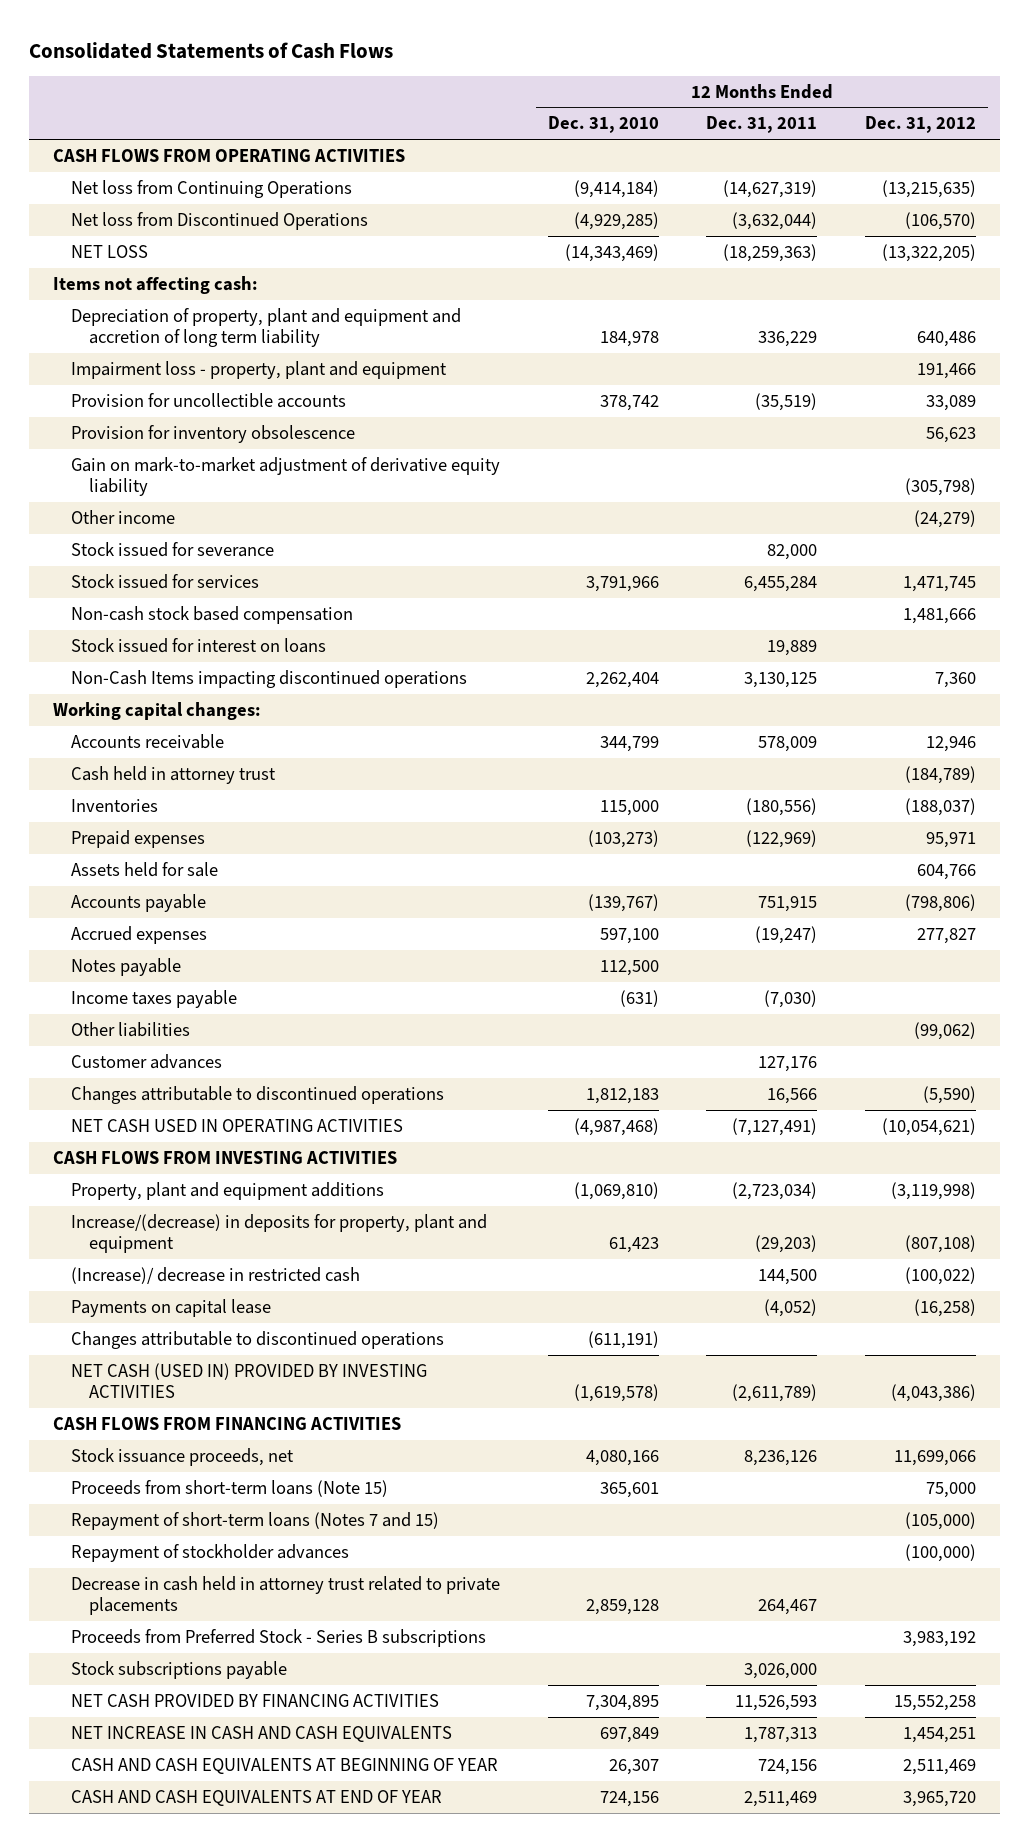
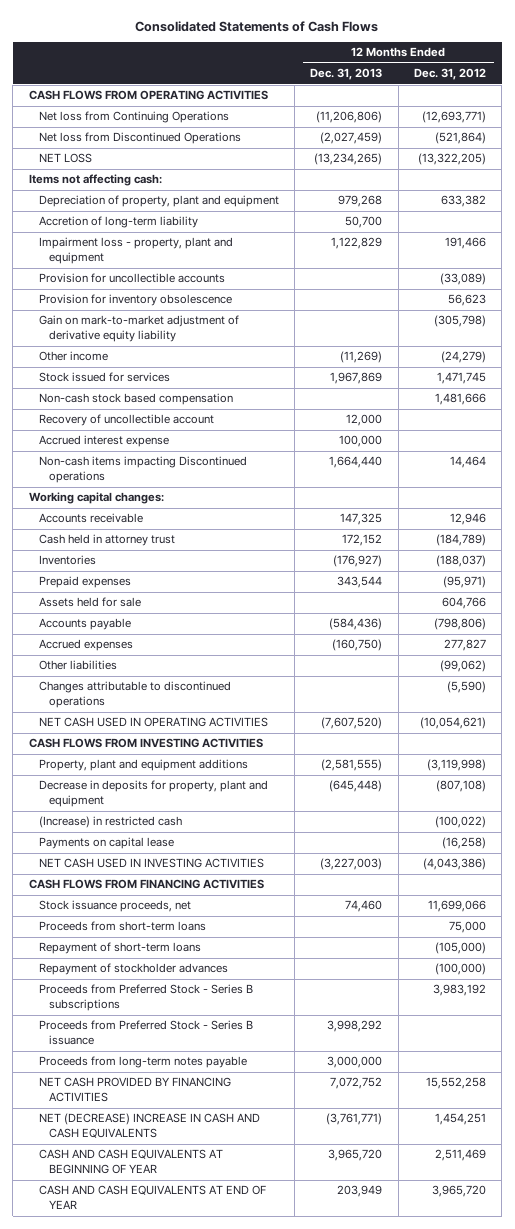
[547,116,659,134] Dec. 31, 2010 -> none
[706,116,818,134] Dec. 31, 2011 -> none
none -> [310,68,383,81] Dec. 31, 2013
[882,179,977,198] (13,215,635) -> [422,111,487,124] (12,693,771)
[905,211,977,230] (106,570) -> [435,132,487,145] (521,864)
[70,307,461,348] Depreciation of property, plant and equipment and accretion of long term liability -> [38,195,279,208] Depreciation of property, plant and equipment
[917,331,977,348] 640,486 -> [441,195,487,208] 633,382
none -> [38,216,198,229] Accretion of long-term liability
[926,394,977,411] 33,089 -> [440,273,487,286] (33,089)
[70,541,274,557] Stock issued for severance -> none
[70,637,326,653] Stock issued for interest on loans -> none
none -> [38,414,214,427] Recovery of uncollectible account
none -> [38,435,169,448] Accrued interest expense
[70,669,467,688] Non-Cash Items impacting discontinued operations -> [38,456,247,484] Non-cash items impacting Discontinued operations
[935,671,977,688] 7,360 -> [450,456,487,469] 14,464
[926,831,977,848] 95,971 -> [443,576,487,589] (95,971)
[70,957,181,976] Notes payable -> none
[70,989,237,1008] Income taxes payable -> none
[70,1053,222,1069] Customer advances -> none
[70,1213,487,1254] Increase/(decrease) in deposits for property, plant and equipment -> [38,780,268,808] Decrease in deposits for property, plant and equipment
[70,1266,360,1284] (Increase)/ decrease in restricted cash -> [38,816,182,829] (Increase) in restricted cash
[70,1330,444,1349] Changes attributable to discontinued operations -> none
[70,1362,427,1399] NET CASH (USED IN) PROVIDED BY INVESTING ACTIVITIES -> [38,858,264,869] NET CASH USED IN INVESTING ACTIVITIES
[70,1479,388,1497] Proceeds from short-term loans (Note 15) -> [38,921,206,932] Proceeds from short-term loans
[70,1511,439,1530] Repayment of short-term loans (Notes 7 and 15) -> [38,942,201,955] Repayment of short-term loans
[70,1575,500,1616] Decrease in cash held in attorney trust related to private placements -> none
[70,1660,287,1679] Stock subscriptions payable -> none
none -> [38,1020,253,1046] Proceeds from Preferred Stock - Series B issuance
none -> [38,1056,247,1069] Proceeds from long-term notes payable
[70,1725,452,1742] NET INCREASE IN CASH AND CASH EQUIVALENTS -> [38,1113,260,1139] NET (DECREASE) INCREASE IN CASH AND CASH EQUIVALENTS

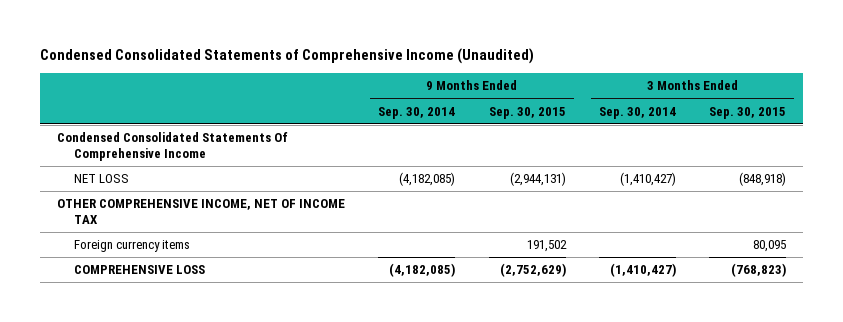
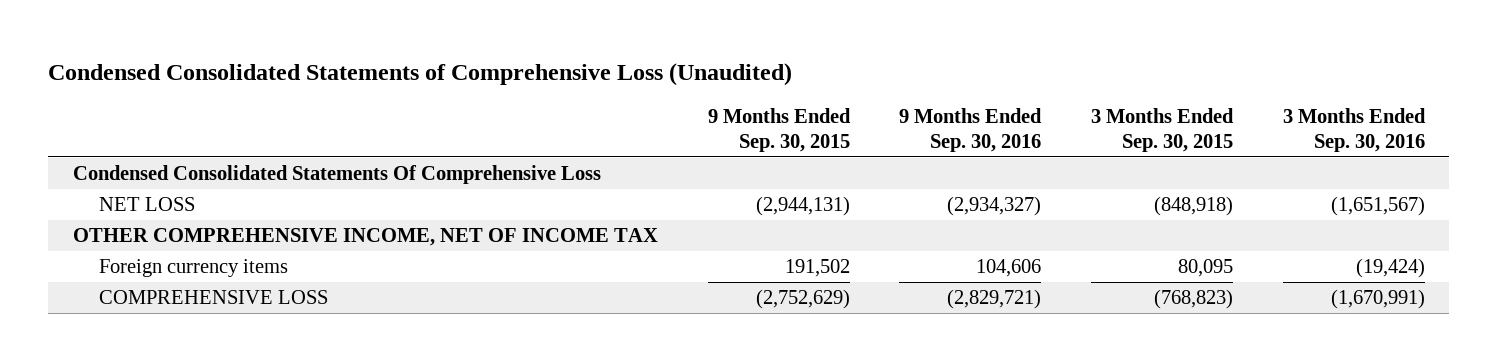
[40,48,535,65] Condensed Consolidated Statements of Comprehensive Income (Unaudited) -> [48,63,793,87] Condensed Consolidated Statements of Comprehensive Loss (Unaudited)
[378,106,456,119] Sep. 30, 2014 -> none
[598,106,676,119] Sep. 30, 2014 -> none
none -> [899,108,1043,152] 9 Months Ended Sep. 30, 2016
none -> [1282,108,1426,152] 3 Months Ended Sep. 30, 2016
[57,132,289,161] Condensed Consolidated Statements Of Comprehensive Income -> [73,165,602,185] Condensed Consolidated Statements Of Comprehensive Loss

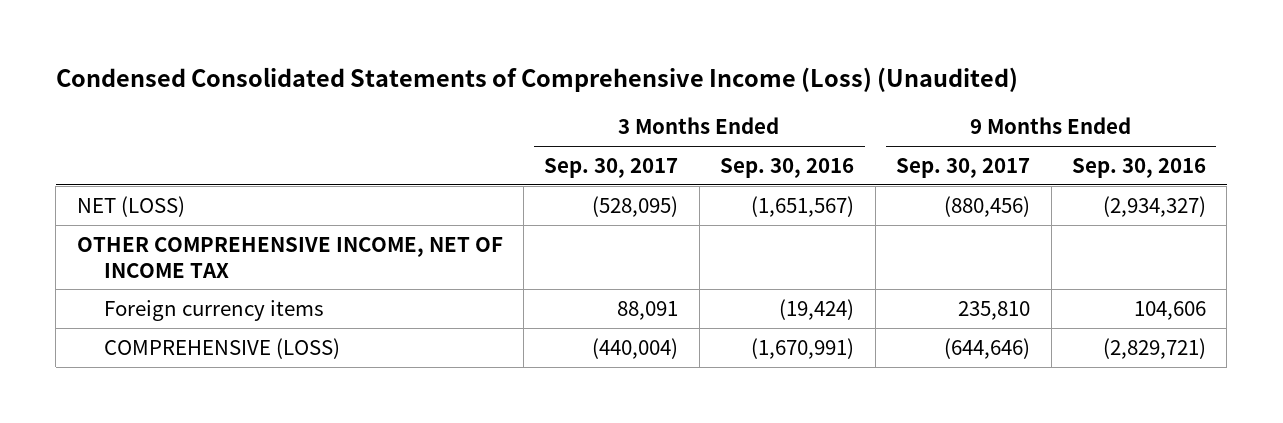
[48,63,793,87] Condensed Consolidated Statements of Comprehensive Loss (Unaudited) -> [55,67,1018,93] Condensed Consolidated Statements of Comprehensive Income (Loss) (Unaudited)
[707,108,851,152] 9 Months Ended Sep. 30, 2015 -> none
[1090,108,1234,152] 3 Months Ended Sep. 30, 2015 -> none
none -> [544,157,679,178] Sep. 30, 2017
none -> [896,157,1031,178] Sep. 30, 2017
[73,165,602,185] Condensed Consolidated Statements Of Comprehensive Loss -> none
[98,197,195,212] NET LOSS -> [76,195,185,217] NET (LOSS)
[98,290,328,305] COMPREHENSIVE LOSS -> [103,337,340,359] COMPREHENSIVE (LOSS)

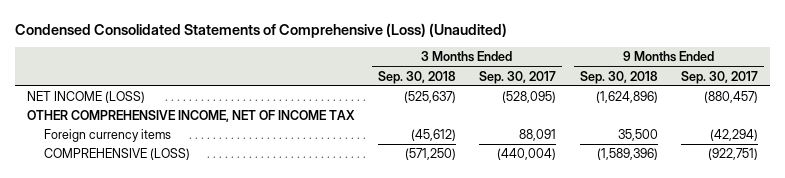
[55,67,1018,93] Condensed Consolidated Statements of Comprehensive Income (Loss) (Unaudited) -> [14,22,507,38] Condensed Consolidated Statements of Comprehensive (Loss) (Unaudited)
[720,157,855,178] Sep. 30, 2016 -> none
[1071,157,1206,178] Sep. 30, 2016 -> none
none -> [377,70,456,84] Sep. 30, 2018
none -> [579,70,658,84] Sep. 30, 2018
[76,195,185,217] NET (LOSS) -> [26,91,145,104] NET INCOME (LOSS)
[944,195,1031,217] (880,456) -> [704,91,759,104] (880,457)
[958,300,1031,320] 235,810 -> [710,129,759,142] (42,294)
[944,337,1031,359] (644,646) -> [708,148,759,161] (922,751)

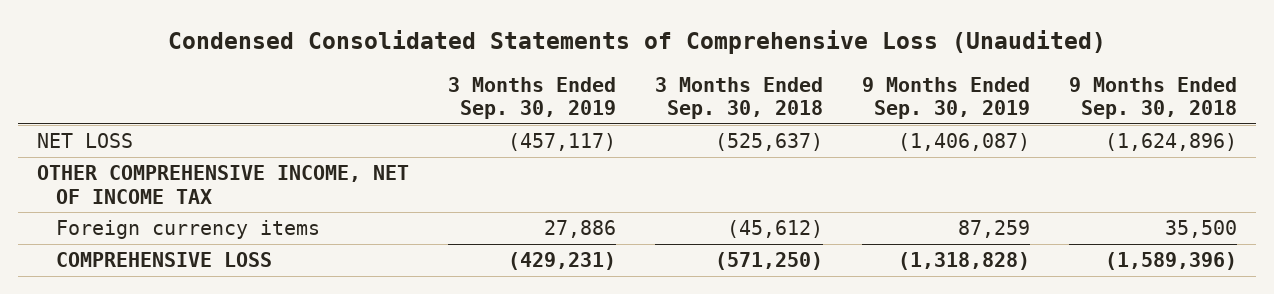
[14,22,507,38] Condensed Consolidated Statements of Comprehensive (Loss) (Unaudited) -> [167,29,1106,54] Condensed Consolidated Statements of Comprehensive Loss (Unaudited)
[479,70,557,84] Sep. 30, 2017 -> none
[681,70,759,84] Sep. 30, 2017 -> none
none -> [448,76,617,120] 3 Months Ended Sep. 30, 2019
none -> [861,76,1030,120] 9 Months Ended Sep. 30, 2019
[26,91,145,104] NET INCOME (LOSS) -> [37,133,134,149] NET LOSS
[44,148,191,161] COMPREHENSIVE (LOSS) -> [55,252,272,268] COMPREHENSIVE LOSS

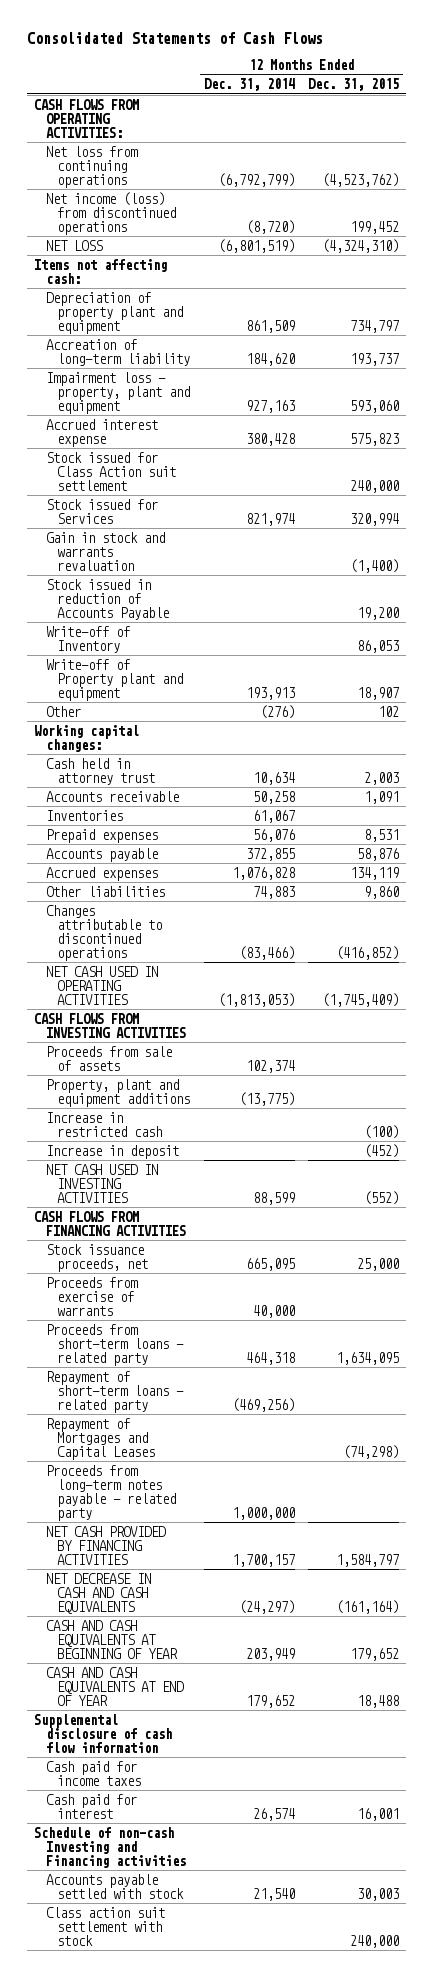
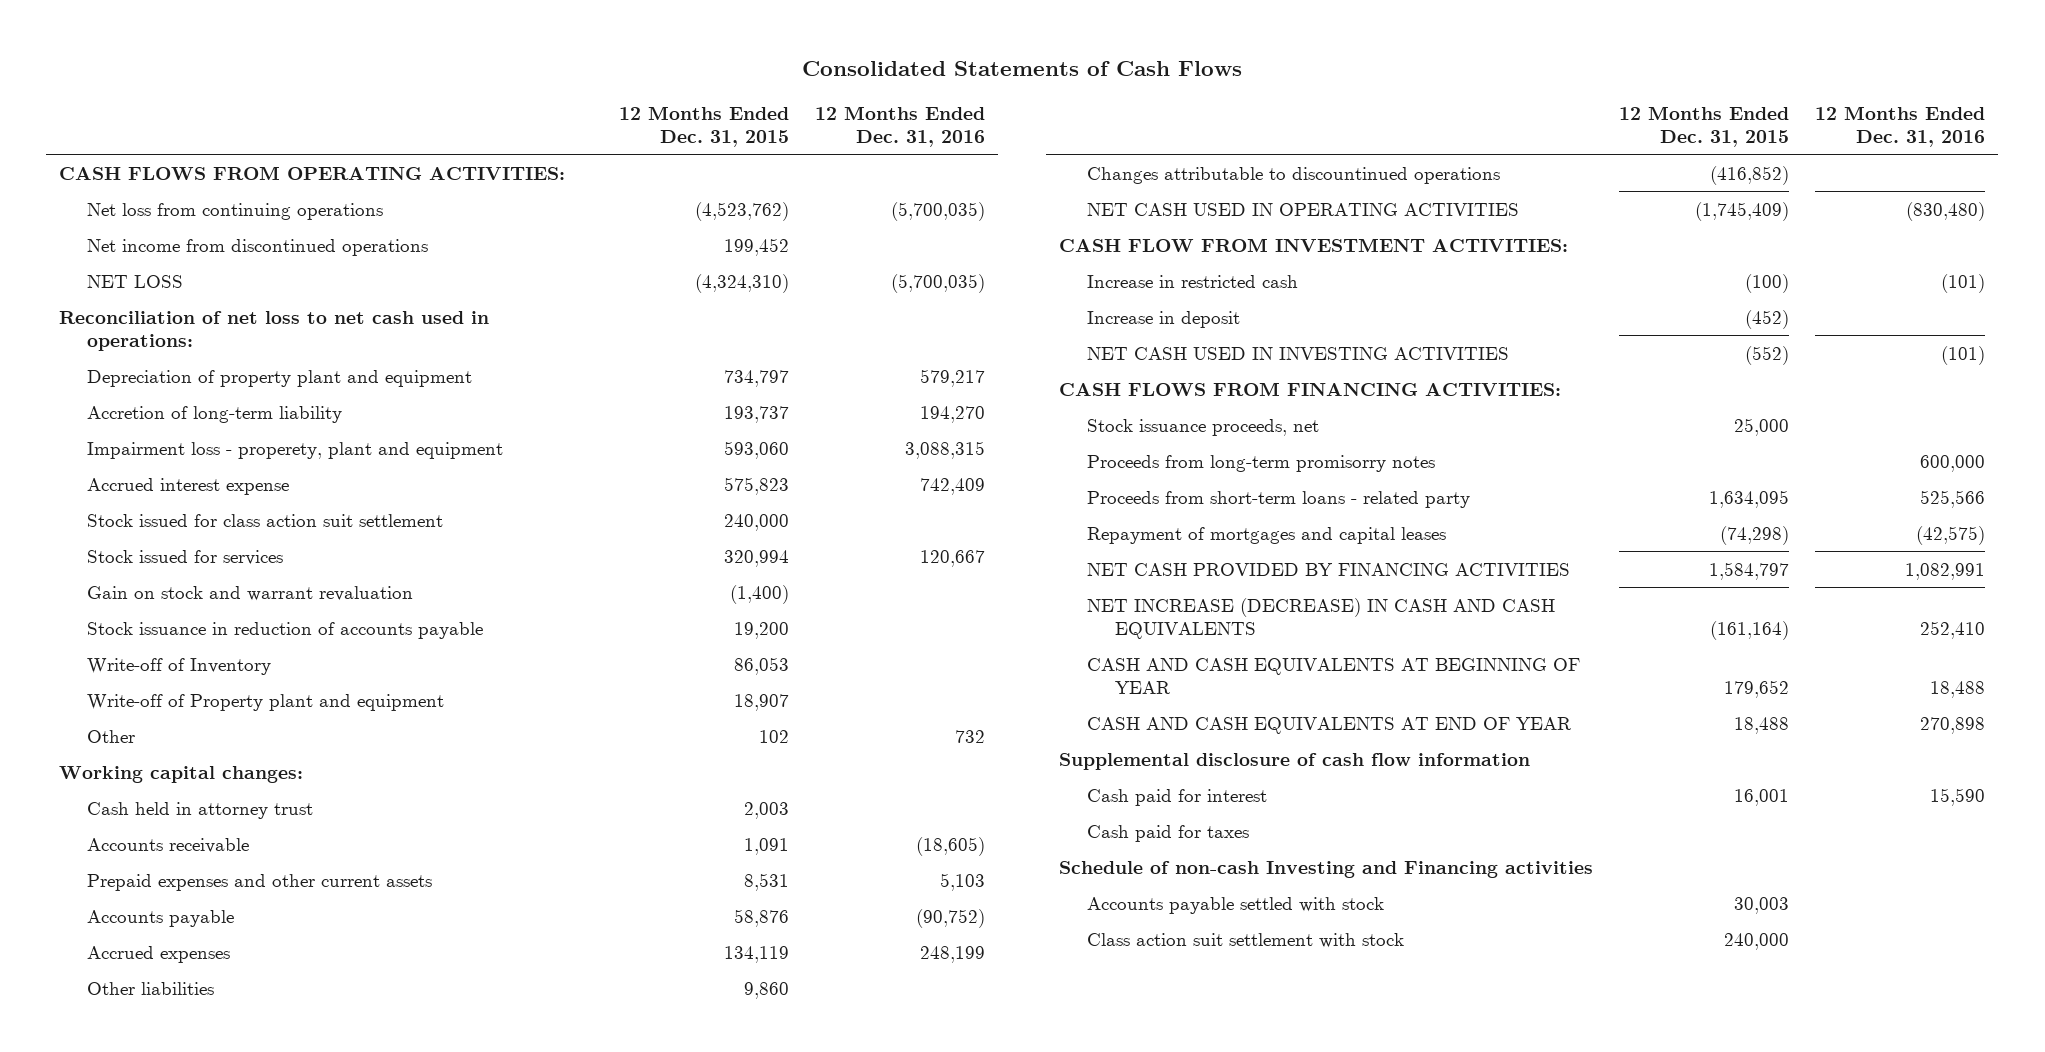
[203,78,295,92] Dec. 31, 2014 -> none
none -> [815,105,986,147] 12 Months Ended Dec. 31, 2016
[45,191,177,235] Net income (loss) from discontinued operations -> [86,238,428,256] Net income from discontinued operations
[33,258,167,284] Items not affecting cash: -> [59,310,490,351] Reconciliation of net loss to net cash used in operations:
[45,338,191,366] Accreation of long-term liability -> [86,405,342,423] Accretion of long-term liability
[45,371,191,414] Impairment loss - property, plant and equipment -> [86,441,503,459] Impairment loss - properety, plant and equipment
[45,451,177,491] Stock issued for Class Action suit settlement -> [86,513,443,527] Stock issued for class action suit settlement
[45,498,158,524] Stock issued for Services -> [86,549,283,565] Stock issued for services
[45,531,165,571] Gain in stock and warrants revaluation -> [86,585,413,601] Gain on stock and warrant revaluation
[45,578,170,620] Stock issued in reduction of Accounts Payable -> [86,621,483,639] Stock issuance in reduction of accounts payable
[45,809,123,821] Inventories -> none
[45,828,158,843] Prepaid expenses -> [86,873,432,891] Prepaid expenses and other current assets
[45,904,163,961] Changes attributable to discontinued operations -> [1086,166,1500,184] Changes attributable to discountinued operations
[45,1045,172,1071] Proceeds from sale of assets -> none
[45,1078,191,1107] Property, plant and equipment additions -> none
[33,1012,186,1038] CASH FLOWS FROM INVESTING ACTIVITIES -> [1059,237,1569,252] CASH FLOW FROM INVESTMENT ACTIVITIES:
[33,1210,186,1236] CASH FLOWS FROM FINANCING ACTIVITIES -> [1059,381,1562,396] CASH FLOWS FROM FINANCING ACTIVITIES:
[45,1276,138,1316] Proceeds from exercise of warrants -> none
none -> [1086,454,1435,472] Proceeds from long-term promisorry notes
[45,1370,185,1413] Repayment of short-term loans - related party -> none
[45,1464,177,1521] Proceeds from long-term notes payable - related party -> none
[45,1417,156,1460] Repayment of Mortgages and Capital Leases -> [1086,526,1446,544] Repayment of mortgages and capital leases
[45,1572,151,1614] NET DECREASE IN CASH AND CASH EQUIVALENTS -> [1086,597,1555,639] NET INCREASE (DECREASE) IN CASH AND CASH EQUIVALENTS
[45,1760,142,1786] Cash paid for income taxes -> none
none -> [1086,824,1249,842] Cash paid for taxes

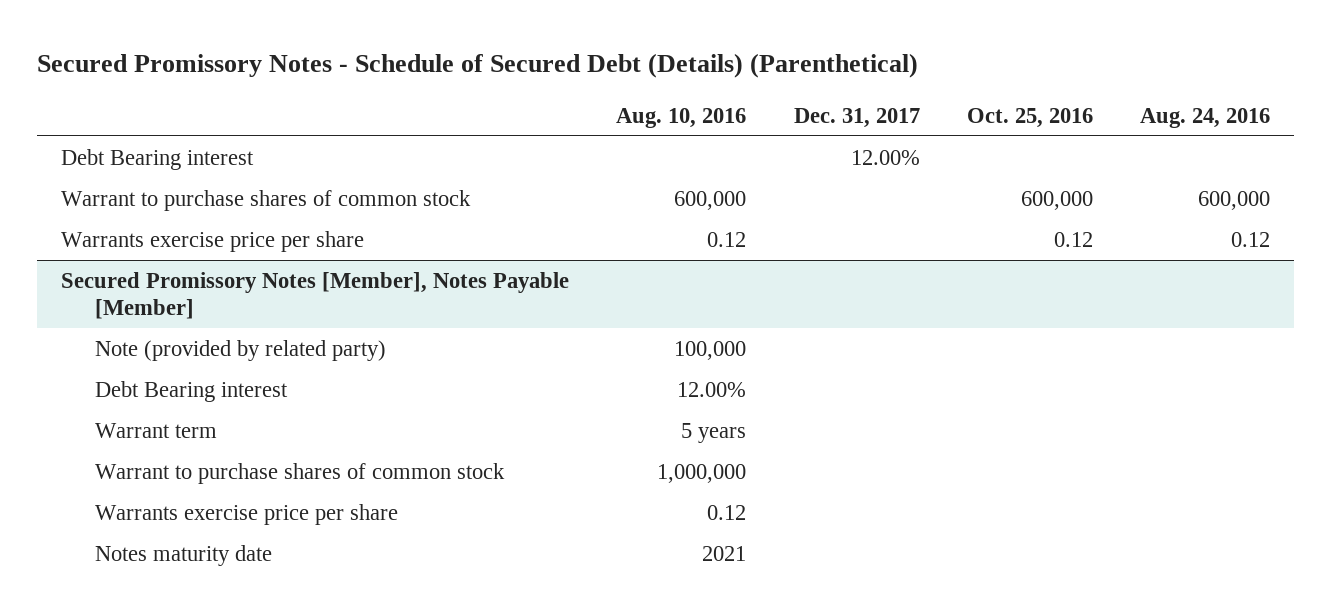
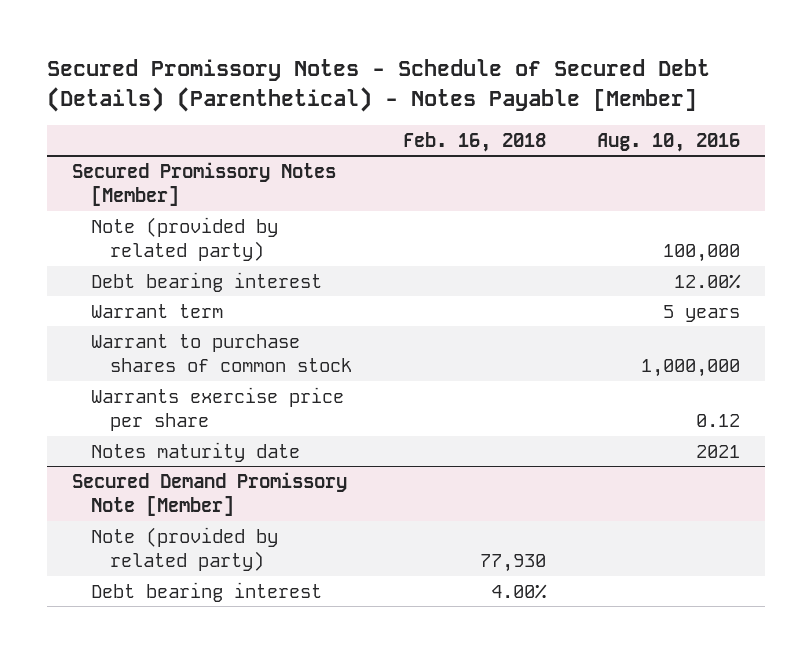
[37,53,919,79] Secured Promissory Notes - Schedule of Secured Debt (Details) (Parenthetical) -> [46,59,710,113] Secured Promissory Notes - Schedule of Secured Debt (Details) (Parenthetical) - Notes Payable [Member]
[793,107,920,128] Dec. 31, 2017 -> none
[966,107,1093,128] Oct. 25, 2016 -> none
[1140,107,1271,128] Aug. 24, 2016 -> none
none -> [403,131,547,152] Feb. 16, 2018
[61,148,255,170] Debt Bearing interest -> none
[61,189,472,211] Warrant to purchase shares of common stock -> none
[61,230,365,252] Warrants exercise price per share -> none
[61,271,570,319] Secured Promissory Notes [Member], Notes Payable [Member] -> [71,161,336,207] Secured Promissory Notes [Member]
[95,380,289,402] Debt Bearing interest -> [91,271,323,292] Debt bearing interest
none -> [71,471,347,517] Secured Demand Promissory Note [Member]
none -> [91,526,279,572] Note (provided by related party)
none -> [91,581,323,602] Debt bearing interest

